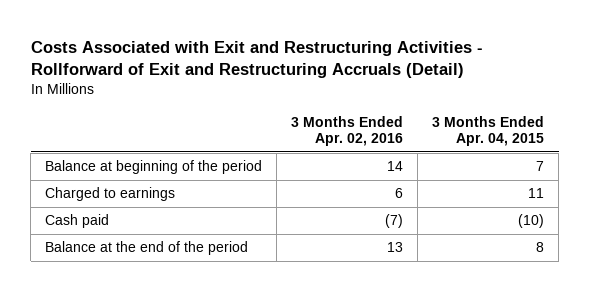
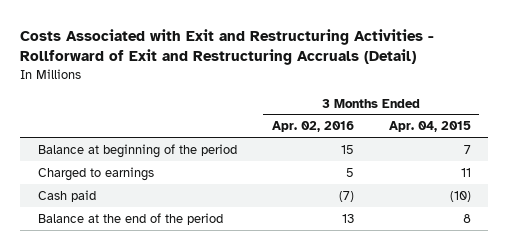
[387,161,404,172] 14 -> [340,144,354,154] 15
[395,188,404,199] 6 -> [345,167,354,177] 5

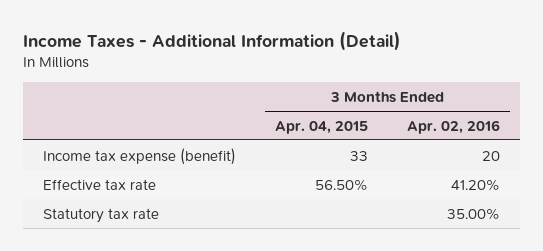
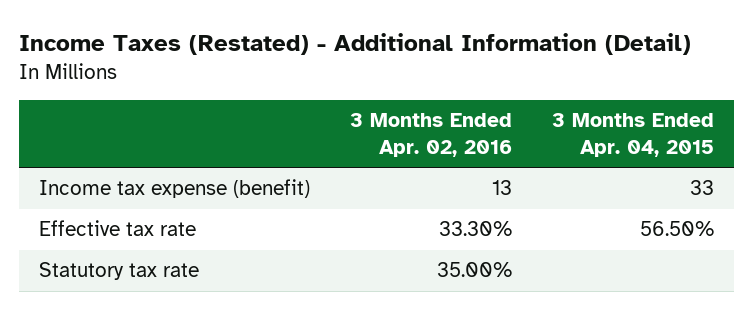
[23,30,402,51] Income Taxes - Additional Information (Detail) -> [19,33,692,56] Income Taxes (Restated) - Additional Information (Detail)
[482,150,501,161] 20 -> [491,180,512,196] 13
[451,178,501,191] 41.20% -> [438,221,512,237] 33.30%

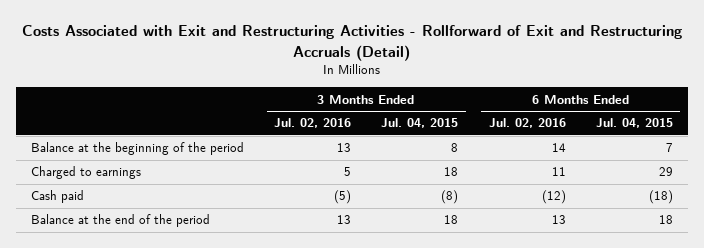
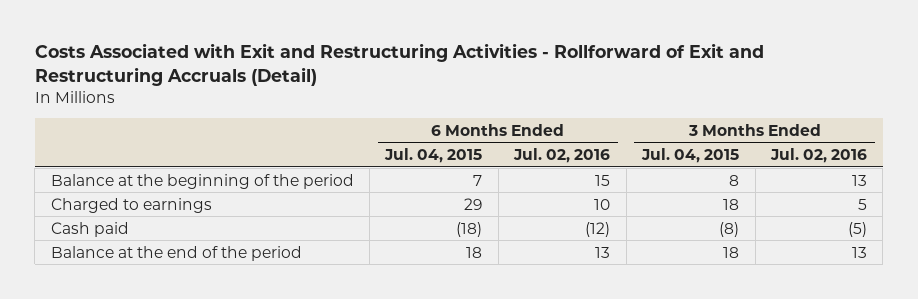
[551,143,566,153] 14 -> [595,174,611,186] 15
[551,167,566,177] 11 -> [594,198,611,210] 10

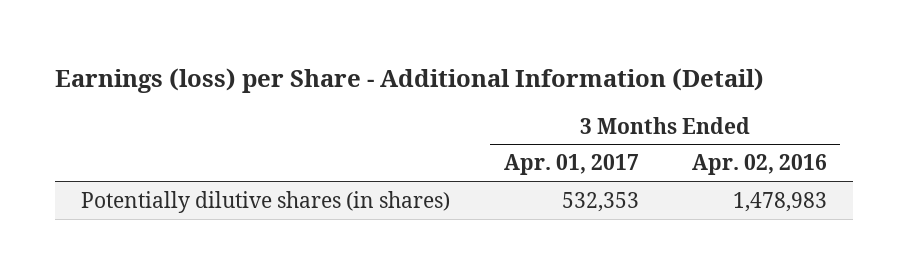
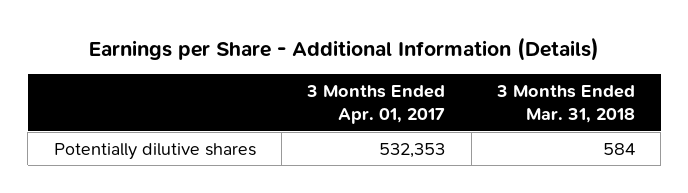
[54,68,764,94] Earnings (loss) per Share - Additional Information (Detail) -> [89,36,600,61] Earnings per Share - Additional Information (Details)
[691,154,827,176] Apr. 02, 2016 -> none
none -> [495,84,635,124] 3 Months Ended Mar. 31, 2018
[81,190,451,213] Potentially dilutive shares (in shares) -> [53,142,256,160] Potentially dilutive shares

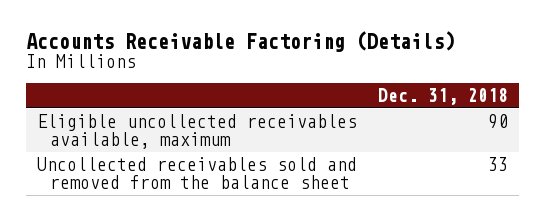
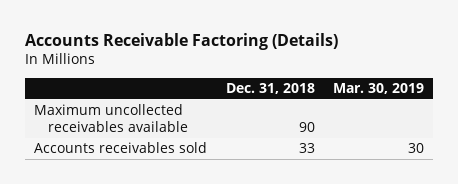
none -> [333,83,425,95] Mar. 30, 2019
[36,114,357,150] Eligible uncollected receivables available, maximum -> [34,104,188,133] Maximum uncollected receivables available
[36,157,357,190] Uncollected receivables sold and removed from the balance sheet -> [34,142,208,154] Accounts receivables sold

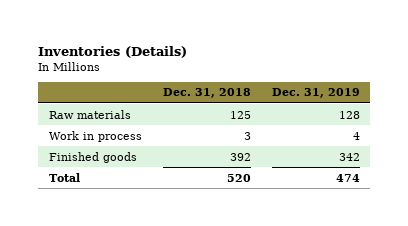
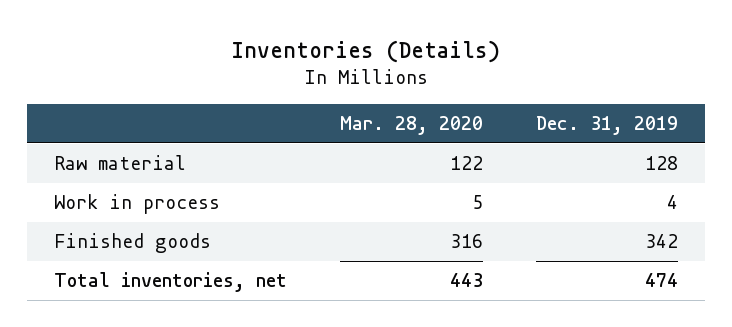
[162,88,251,99] Dec. 31, 2018 -> none
none -> [339,115,483,135] Mar. 28, 2020
[48,109,131,119] Raw materials -> [53,155,186,171] Raw material
[48,172,80,182] Total -> [53,272,287,293] Total inventories, net

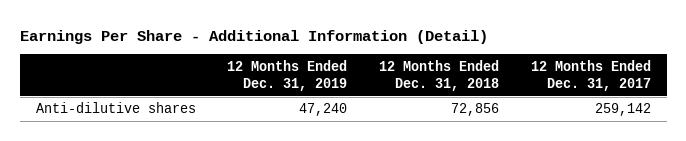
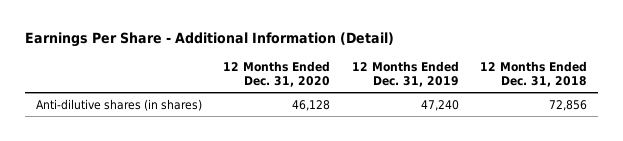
[530,59,651,92] 12 Months Ended Dec. 31, 2017 -> none
none -> [223,60,331,87] 12 Months Ended Dec. 31, 2020
[35,102,196,114] Anti-dilutive shares -> [35,98,202,111] Anti-dilutive shares (in shares)

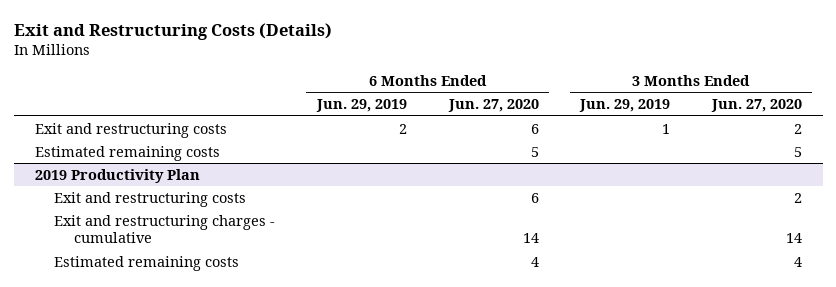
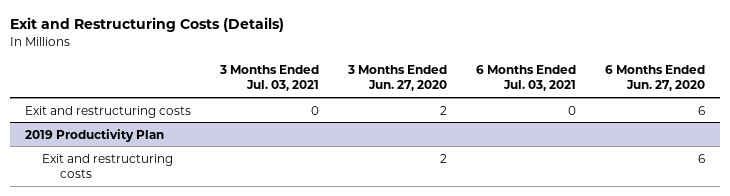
[315,99,407,113] Jun. 29, 2019 -> none
[579,99,671,113] Jun. 29, 2019 -> none
none -> [218,65,319,92] 3 Months Ended Jul. 03, 2021
none -> [476,65,577,92] 6 Months Ended Jul. 03, 2021
[34,145,220,161] Estimated remaining costs -> none
[54,214,276,244] Exit and restructuring charges - cumulative -> none
[54,255,240,271] Estimated remaining costs -> none

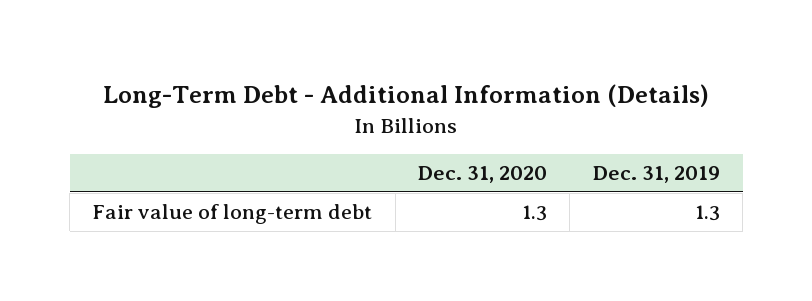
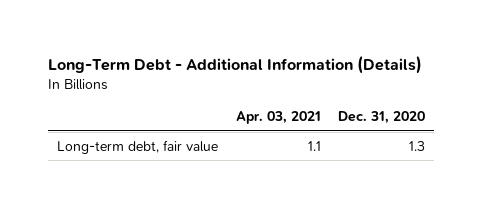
[592,166,720,184] Dec. 31, 2019 -> none
none -> [235,111,321,125] Apr. 03, 2021
[92,204,373,225] Fair value of long-term debt -> [56,139,218,154] Long-term debt, fair value

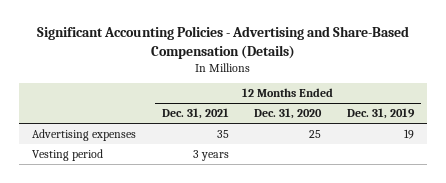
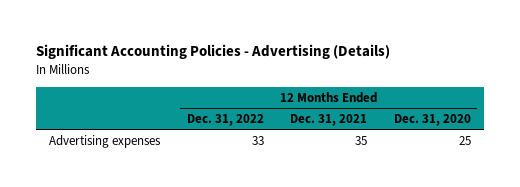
[37,26,410,59] Significant Accounting Policies - Advertising and Share-Based Compensation (Details) -> [36,44,391,60] Significant Accounting Policies - Advertising (Details)
[347,108,416,120] Dec. 31, 2019 -> none
none -> [186,114,264,127] Dec. 31, 2022
[32,148,104,161] Vesting period -> none

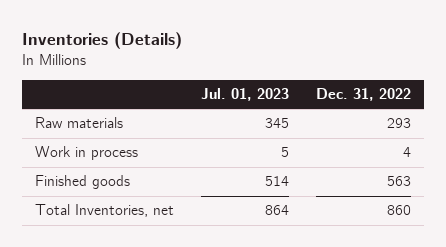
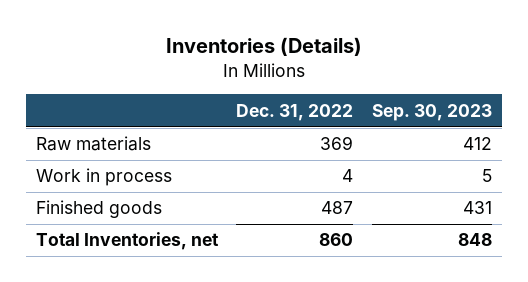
[200,88,289,102] Jul. 01, 2023 -> none
none -> [372,103,493,121] Sep. 30, 2023
[386,118,411,129] 293 -> [320,136,354,151] 369
[386,176,411,187] 563 -> [321,201,354,215] 487

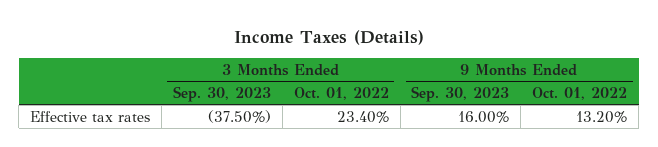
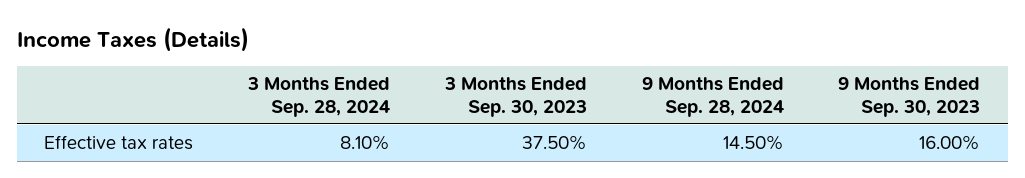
[293,86,389,100] Oct. 01, 2022 -> none
[532,86,628,100] Oct. 01, 2022 -> none
none -> [247,77,391,117] 3 Months Ended Sep. 28, 2024
none -> [641,77,784,117] 9 Months Ended Sep. 28, 2024
[208,109,272,123] (37.50%) -> [521,135,587,151] 37.50%

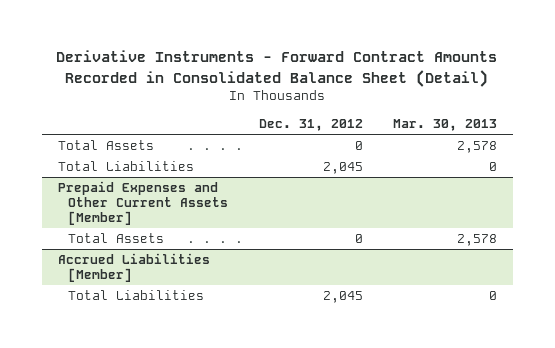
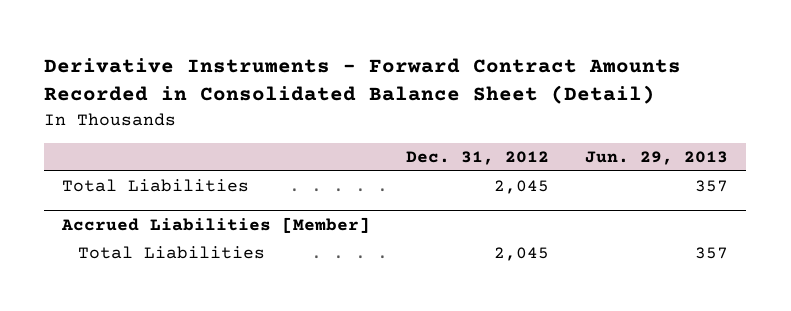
[393,119,498,132] Mar. 30, 2013 -> none
none -> [585,151,729,166] Jun. 29, 2013
[57,140,154,151] Total Assets -> none
[57,181,228,226] Prepaid Expenses and Other Current Assets [Member] -> none
[67,233,164,244] Total Assets -> none

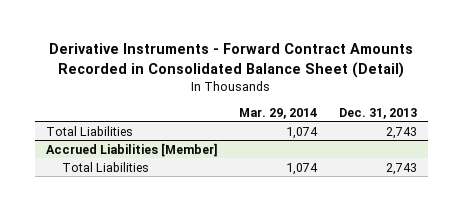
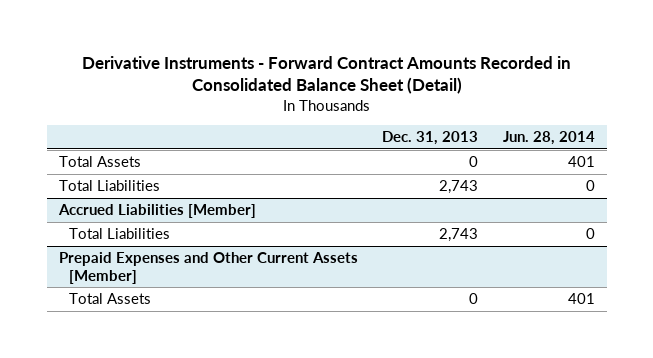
[239,107,318,119] Mar. 29, 2014 -> none
none -> [502,131,595,146] Jun. 28, 2014
none -> [58,156,141,168] Total Assets
none -> [58,252,358,284] Prepaid Expenses and Other Current Assets [Member]
none -> [69,293,152,305] Total Assets

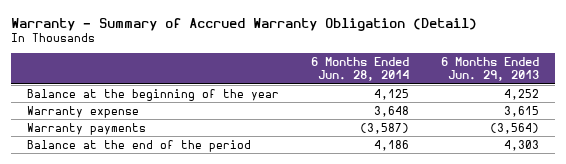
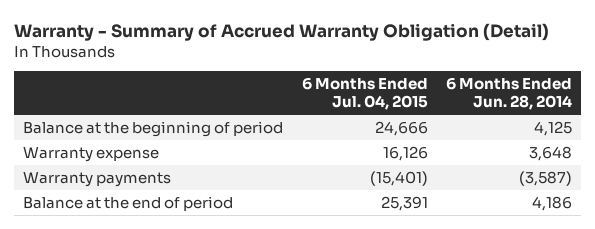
[441,56,540,82] 6 Months Ended Jun. 29, 2013 -> none
none -> [301,77,428,111] 6 Months Ended Jul. 04, 2015
[26,88,279,101] Balance at the beginning of the year -> [22,120,283,137] Balance at the beginning of period
[26,139,251,152] Balance at the end of the period -> [22,195,233,211] Balance at the end of period

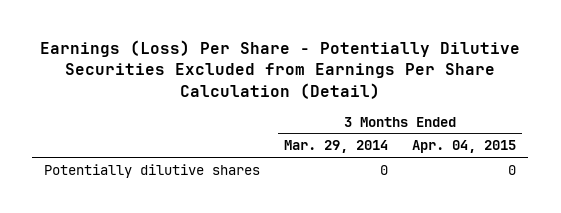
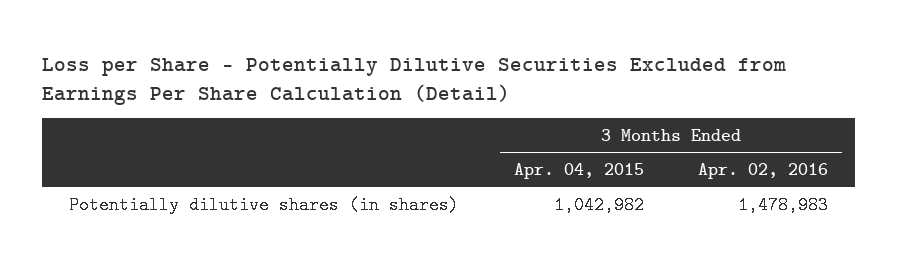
[40,39,521,99] Earnings (Loss) Per Share - Potentially Dilutive Securities Excluded from Earnings Per Share Calculation (Detail) -> [42,57,787,105] Loss per Share - Potentially Dilutive Securities Excluded from Earnings Per Share Calculation (Detail)
[284,140,389,154] Mar. 29, 2014 -> none
none -> [698,162,829,179] Apr. 02, 2016
[44,163,261,178] Potentially dilutive shares -> [69,195,460,214] Potentially dilutive shares (in shares)
[508,164,517,175] 0 -> [553,195,644,214] 1,042,982

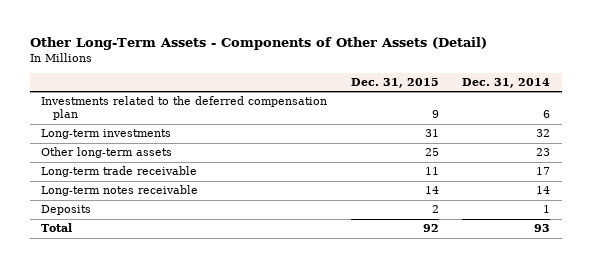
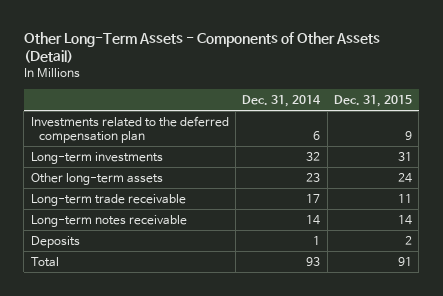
[424,148,439,157] 25 -> [397,172,412,183] 24
[422,224,439,233] 92 -> [397,256,412,266] 91

